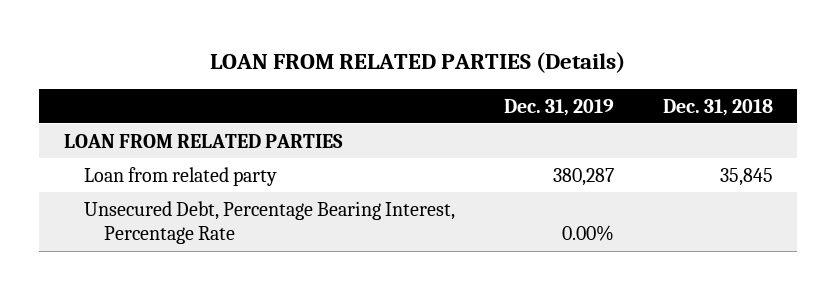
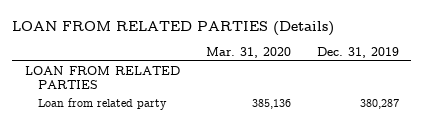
[662,98,773,116] Dec. 31, 2018 -> none
none -> [205,46,291,58] Mar. 31, 2020
[83,200,455,245] Unsecured Debt, Percentage Bearing Interest, Percentage Rate -> none

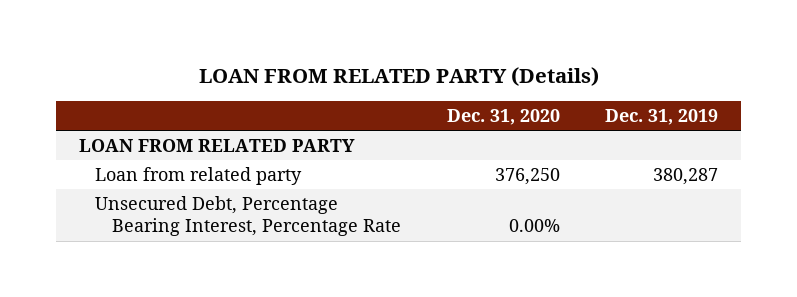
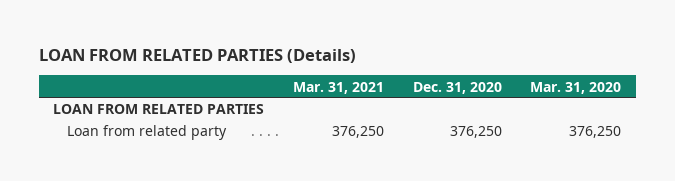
[198,67,599,87] LOAN FROM RELATED PARTY (Details) -> [39,49,357,64] LOAN FROM RELATED PARTIES (Details)
[605,109,719,126] Dec. 31, 2019 -> none
none -> [293,81,385,94] Mar. 31, 2021
none -> [530,81,622,94] Mar. 31, 2020
[78,139,355,153] LOAN FROM RELATED PARTY -> [53,104,265,115] LOAN FROM RELATED PARTIES
[95,196,401,237] Unsecured Debt, Percentage Bearing Interest, Percentage Rate -> none

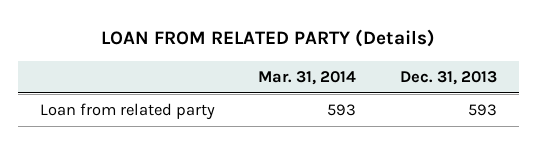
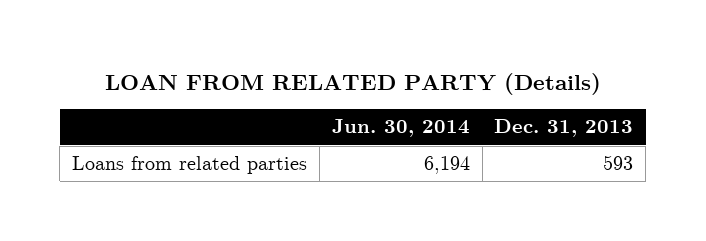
[258,70,357,85] Mar. 31, 2014 -> none
none -> [331,119,470,138] Jun. 30, 2014
[39,103,215,121] Loan from related party -> [72,156,308,175] Loans from related parties

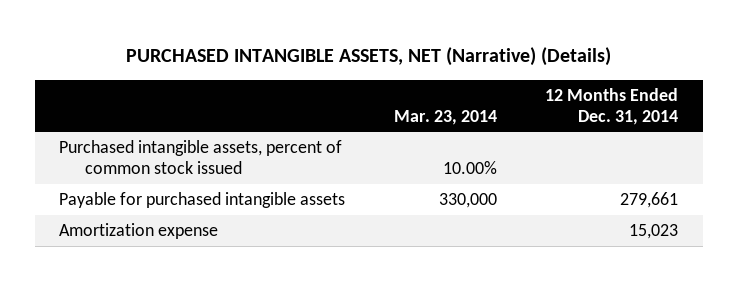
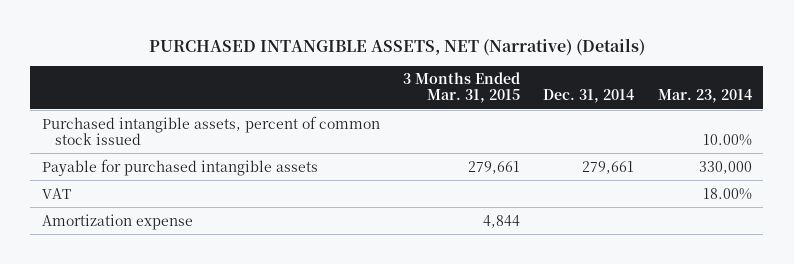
[545,87,679,125] 12 Months Ended Dec. 31, 2014 -> none
none -> [403,72,521,104] 3 Months Ended Mar. 31, 2015
none -> [543,89,635,104] Dec. 31, 2014
none -> [41,187,71,199] VAT

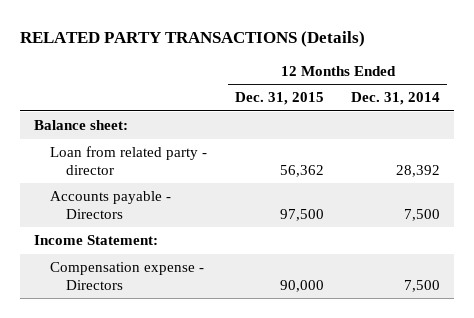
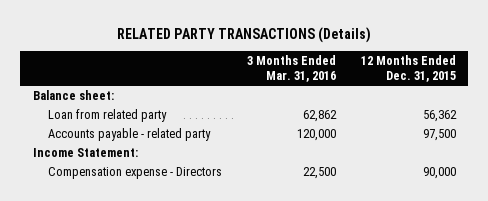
[351,92,441,106] Dec. 31, 2014 -> none
none -> [246,55,336,83] 3 Months Ended Mar. 31, 2016
[49,146,207,175] Loan from related party - director -> [47,108,167,122] Loan from related party
[49,191,171,219] Accounts payable - Directors -> [47,127,211,141] Accounts payable - related party

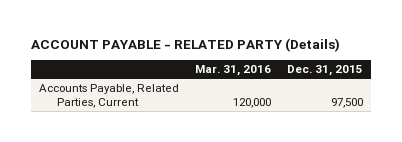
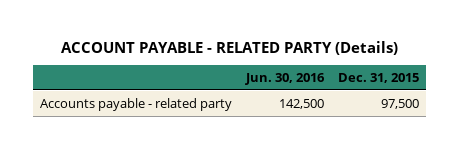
[195,65,272,77] Mar. 31, 2016 -> none
none -> [244,72,325,85] Jun. 30, 2016
[38,84,179,109] Accounts Payable, Related Parties, Current -> [39,97,232,111] Accounts payable - related party

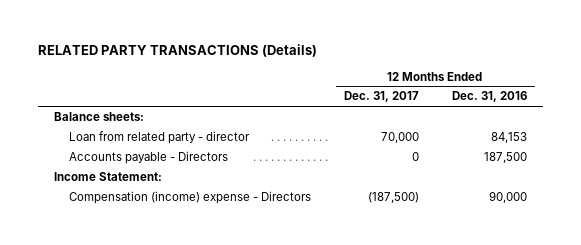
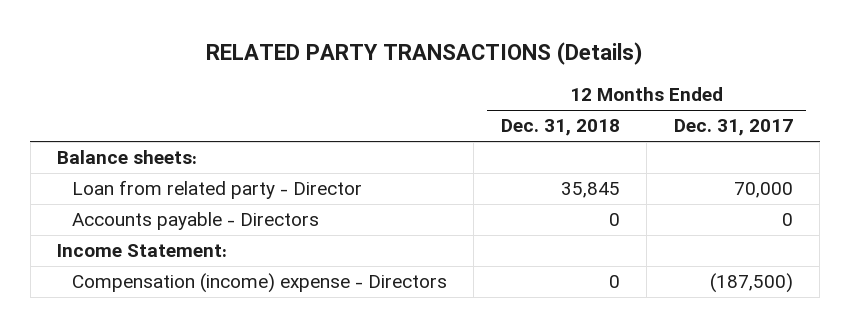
[451,91,527,103] Dec. 31, 2016 -> none
none -> [500,119,620,137] Dec. 31, 2018
[69,130,251,144] Loan from related party - director -> [71,180,362,200] Loan from related party - Director

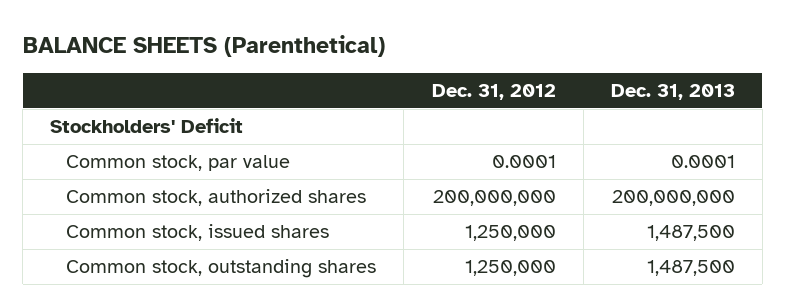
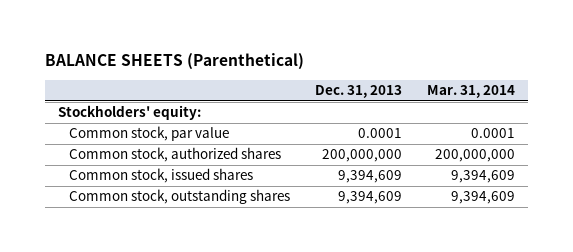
[431,84,556,101] Dec. 31, 2012 -> none
none -> [427,85,516,99] Mar. 31, 2014
[50,118,244,134] Stockholders' Deficit -> [57,105,201,121] Stockholders' equity:
[646,225,735,242] 1,487,500 -> [337,170,402,184] 9,394,609
[646,260,735,277] 1,487,500 -> [337,191,402,205] 9,394,609

